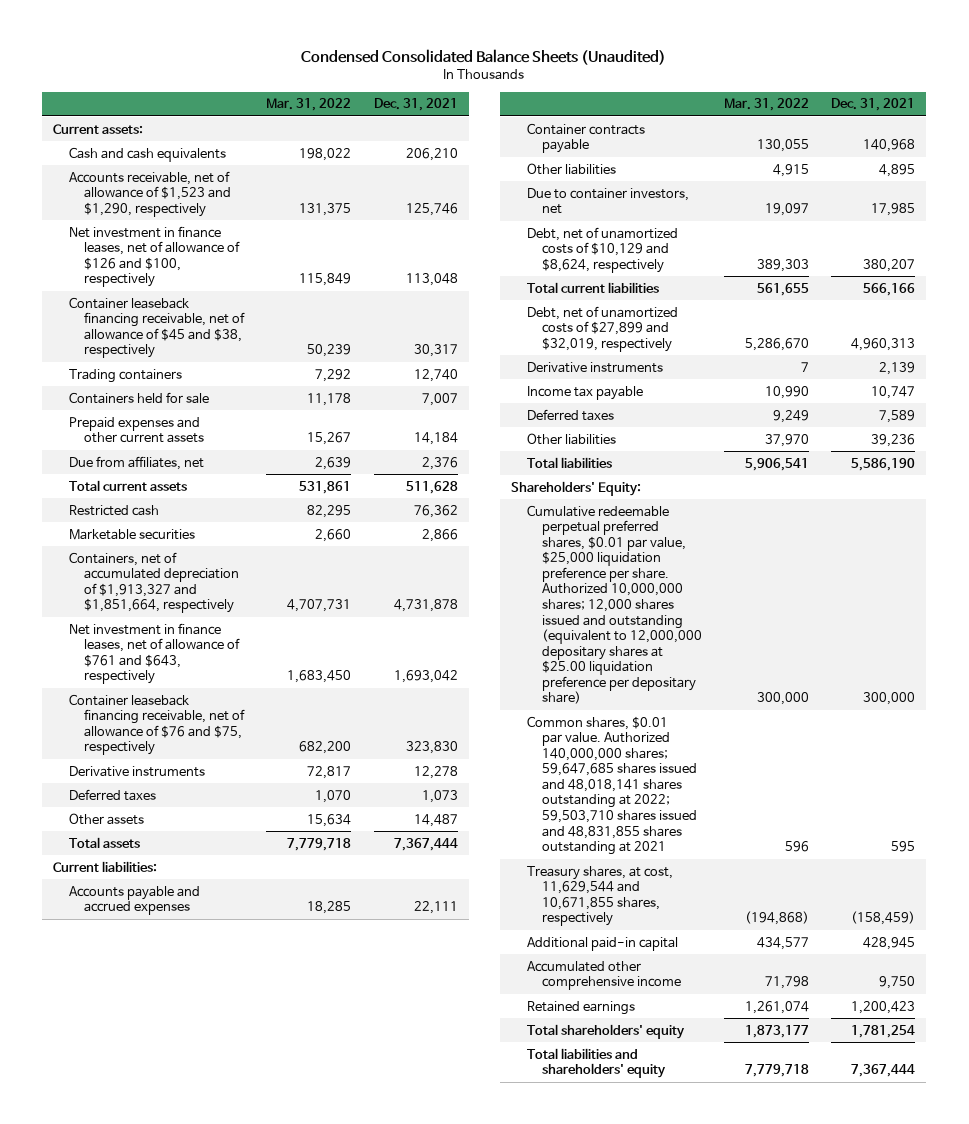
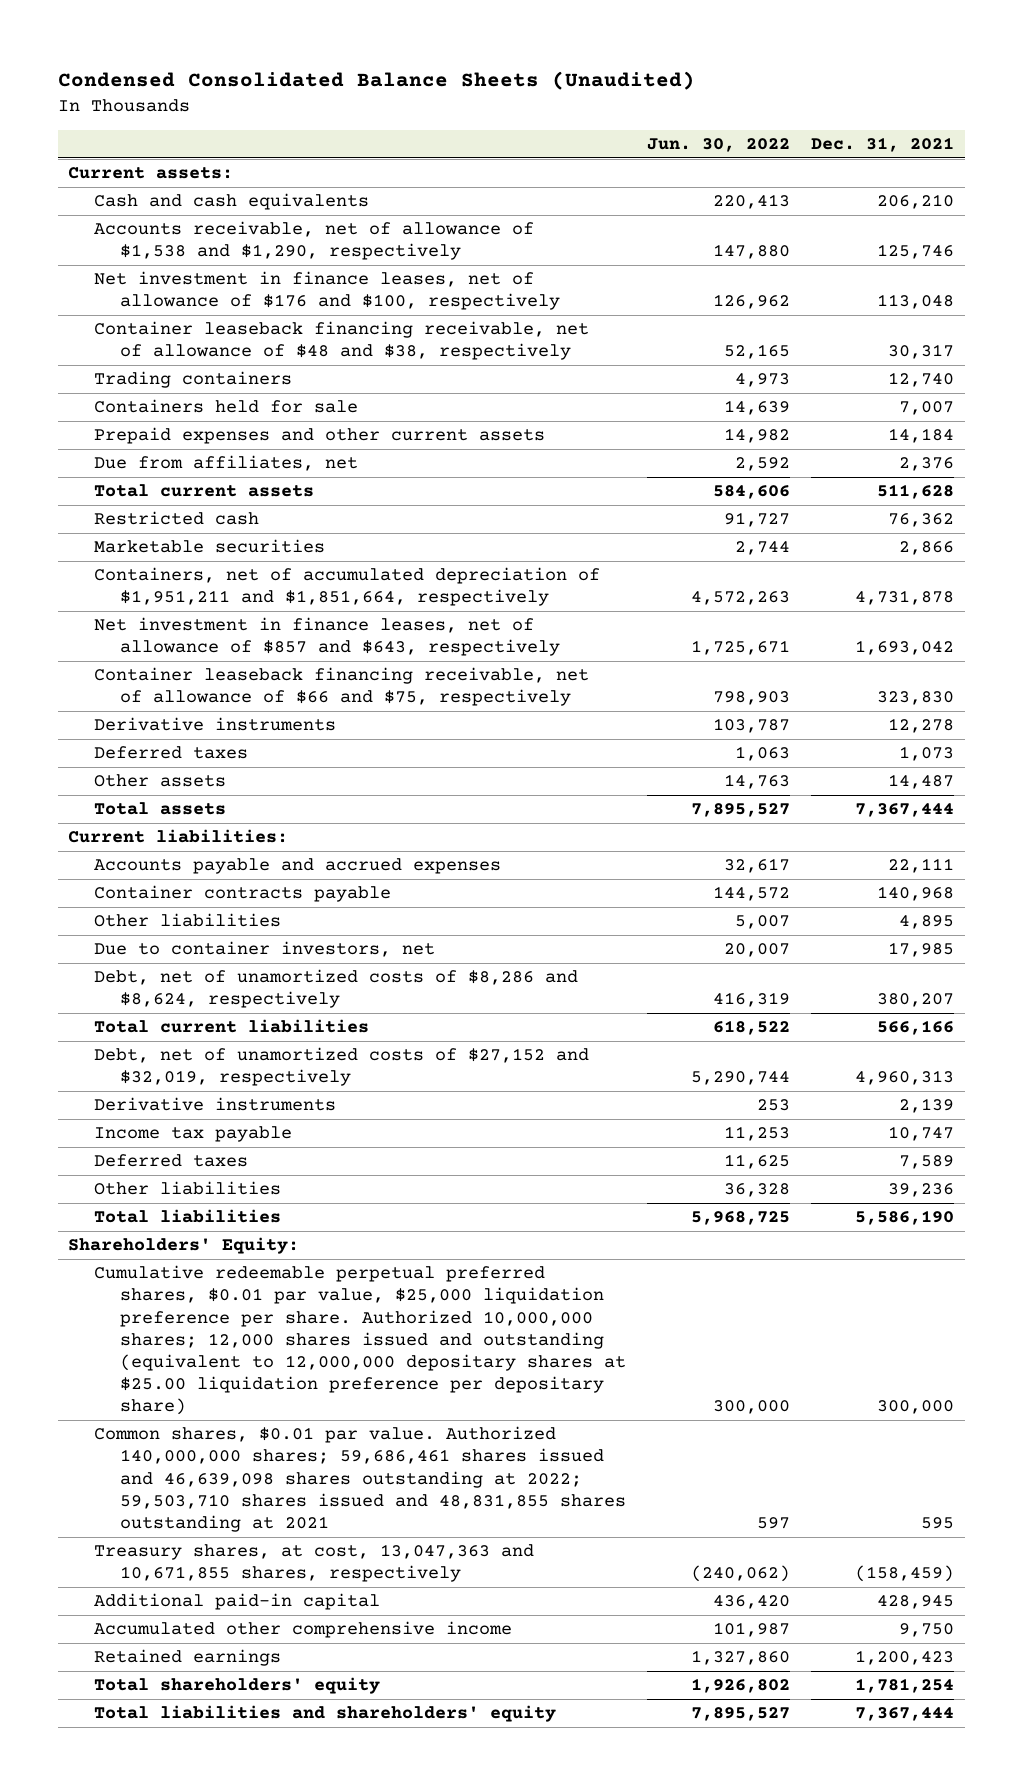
[266,98,352,112] Mar. 31, 2022 -> none
none -> [647,137,791,152] Jun. 30, 2022
[68,170,232,217] Accounts receivable, net of allowance of $1,523 and $1,290, respectively -> [94,221,535,261] Accounts receivable, net of allowance of $1,538 and $1,290, respectively
[68,225,241,288] Net investment in finance leases, net of allowance of $126 and $100, respectively -> [94,271,561,311] Net investment in finance leases, net of allowance of $176 and $100, respectively
[68,296,246,359] Container leaseback financing receivable, net of allowance of $45 and $38, respectively -> [94,321,590,361] Container leaseback financing receivable, net of allowance of $48 and $38, respectively
[68,551,240,614] Containers, net of accumulated depreciation of $1,913,327 and $1,851,664, respectively -> [94,567,601,607] Containers, net of accumulated depreciation of $1,951,211 and $1,851,664, respectively
[68,622,241,685] Net investment in finance leases, net of allowance of $761 and $643, respectively -> [94,617,561,657] Net investment in finance leases, net of allowance of $857 and $643, respectively
[68,693,246,756] Container leaseback financing receivable, net of allowance of $76 and $75, respectively -> [94,667,590,707] Container leaseback financing receivable, net of allowance of $66 and $75, respectively
[526,226,678,273] Debt, net of unamortized costs of $10,129 and $8,624, respectively -> [94,969,579,1009] Debt, net of unamortized costs of $8,286 and $8,624, respectively
[526,305,678,352] Debt, net of unamortized costs of $27,899 and $32,019, respectively -> [94,1047,590,1087] Debt, net of unamortized costs of $27,152 and $32,019, respectively
[526,715,697,856] Common shares, $0.01 par value. Authorized 140,000,000 shares; 59,647,685 shares issued and 48,018,141 shares outstanding at 2022; 59,503,710 shares issued and 48,831,855 shares outstanding at 2021 -> [94,1426,627,1532] Common shares, $0.01 par value. Authorized 140,000,000 shares; 59,686,461 shares issued and 46,639,098 shares outstanding at 2022; 59,503,710 shares issued and 48,831,855 shares outstanding at 2021
[526,865,673,927] Treasury shares, at cost, 11,629,544 and 10,671,855 shares, respectively -> [94,1544,535,1583] Treasury shares, at cost, 13,047,363 and 10,671,855 shares, respectively

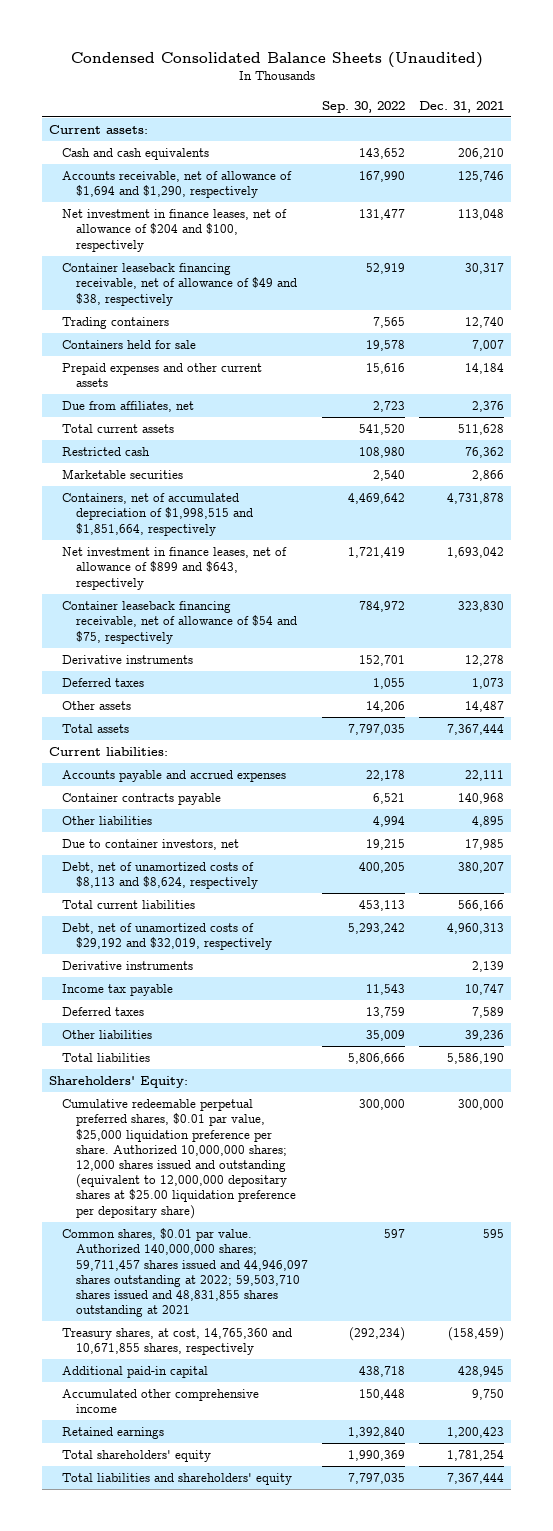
[647,137,791,152] Jun. 30, 2022 -> none
none -> [321,100,405,113] Sep. 30, 2022
[94,221,535,261] Accounts receivable, net of allowance of $1,538 and $1,290, respectively -> [62,171,293,199] Accounts receivable, net of allowance of $1,694 and $1,290, respectively
[94,271,561,311] Net investment in finance leases, net of allowance of $176 and $100, respectively -> [62,209,288,252] Net investment in finance leases, net of allowance of $204 and $100, respectively
[94,321,590,361] Container leaseback financing receivable, net of allowance of $48 and $38, respectively -> [62,263,297,306] Container leaseback financing receivable, net of allowance of $49 and $38, respectively
[94,567,601,607] Containers, net of accumulated depreciation of $1,951,211 and $1,851,664, respectively -> [62,493,253,536] Containers, net of accumulated depreciation of $1,998,515 and $1,851,664, respectively
[94,617,561,657] Net investment in finance leases, net of allowance of $857 and $643, respectively -> [62,547,288,590] Net investment in finance leases, net of allowance of $899 and $643, respectively
[94,667,590,707] Container leaseback financing receivable, net of allowance of $66 and $75, respectively -> [62,601,297,644] Container leaseback financing receivable, net of allowance of $54 and $75, respectively
[94,969,579,1009] Debt, net of unamortized costs of $8,286 and $8,624, respectively -> [62,862,258,890] Debt, net of unamortized costs of $8,113 and $8,624, respectively
[94,1047,590,1087] Debt, net of unamortized costs of $27,152 and $32,019, respectively -> [62,923,272,951] Debt, net of unamortized costs of $29,192 and $32,019, respectively
[94,1426,627,1532] Common shares, $0.01 par value. Authorized 140,000,000 shares; 59,686,461 shares issued and 46,639,098 shares outstanding at 2022; 59,503,710 shares issued and 48,831,855 shares outstanding at 2021 -> [62,1228,308,1318] Common shares, $0.01 par value. Authorized 140,000,000 shares; 59,711,457 shares issued and 44,946,097 shares outstanding at 2022; 59,503,710 shares issued and 48,831,855 shares outstanding at 2021
[94,1544,535,1583] Treasury shares, at cost, 13,047,363 and 10,671,855 shares, respectively -> [62,1328,293,1356] Treasury shares, at cost, 14,765,360 and 10,671,855 shares, respectively

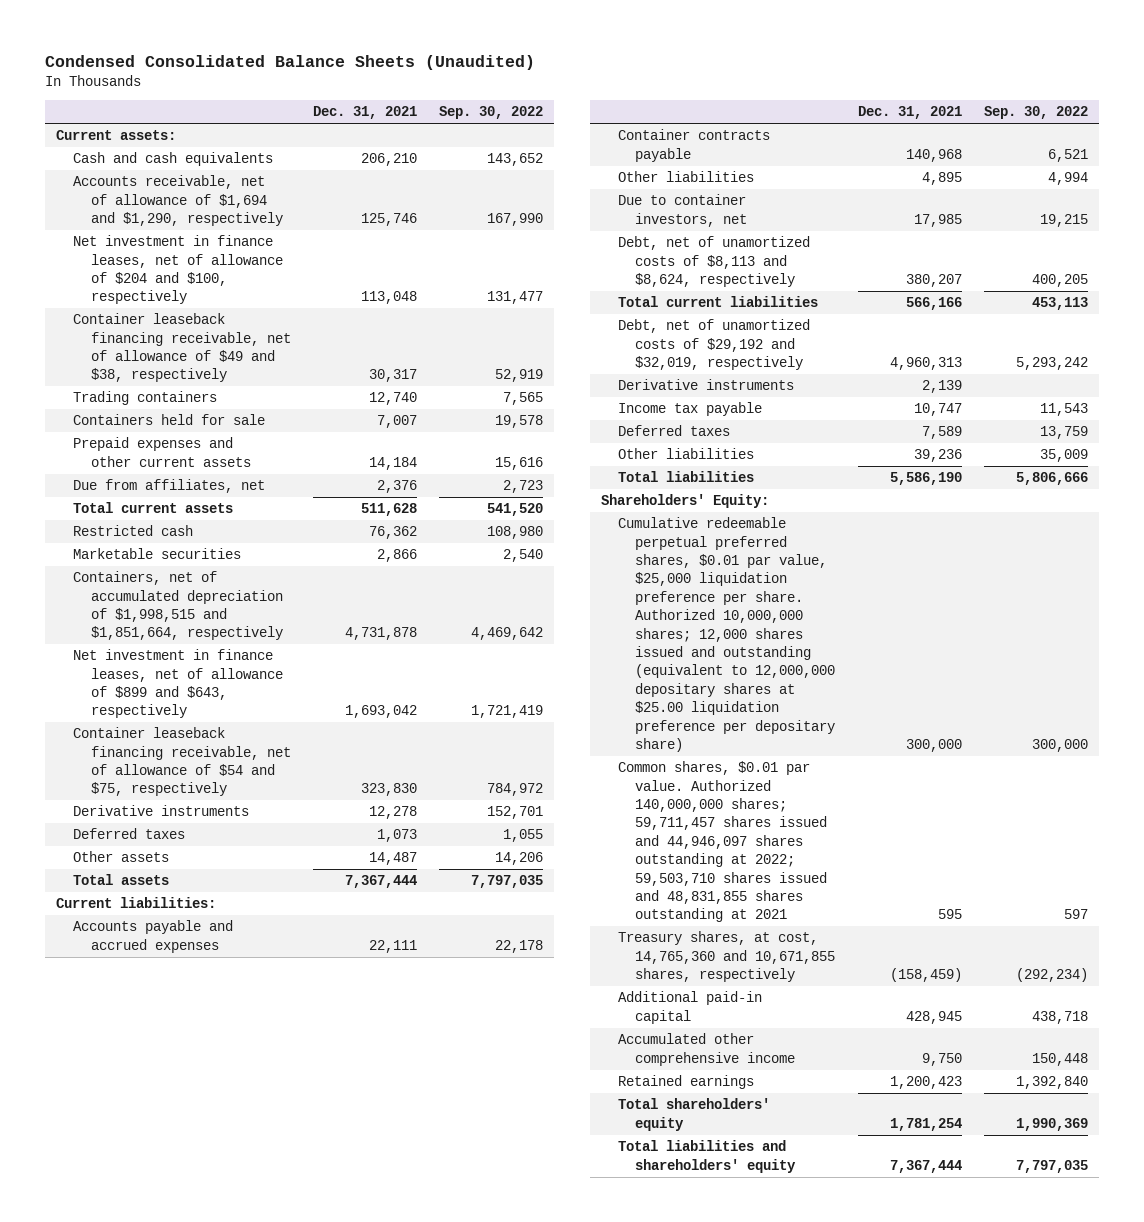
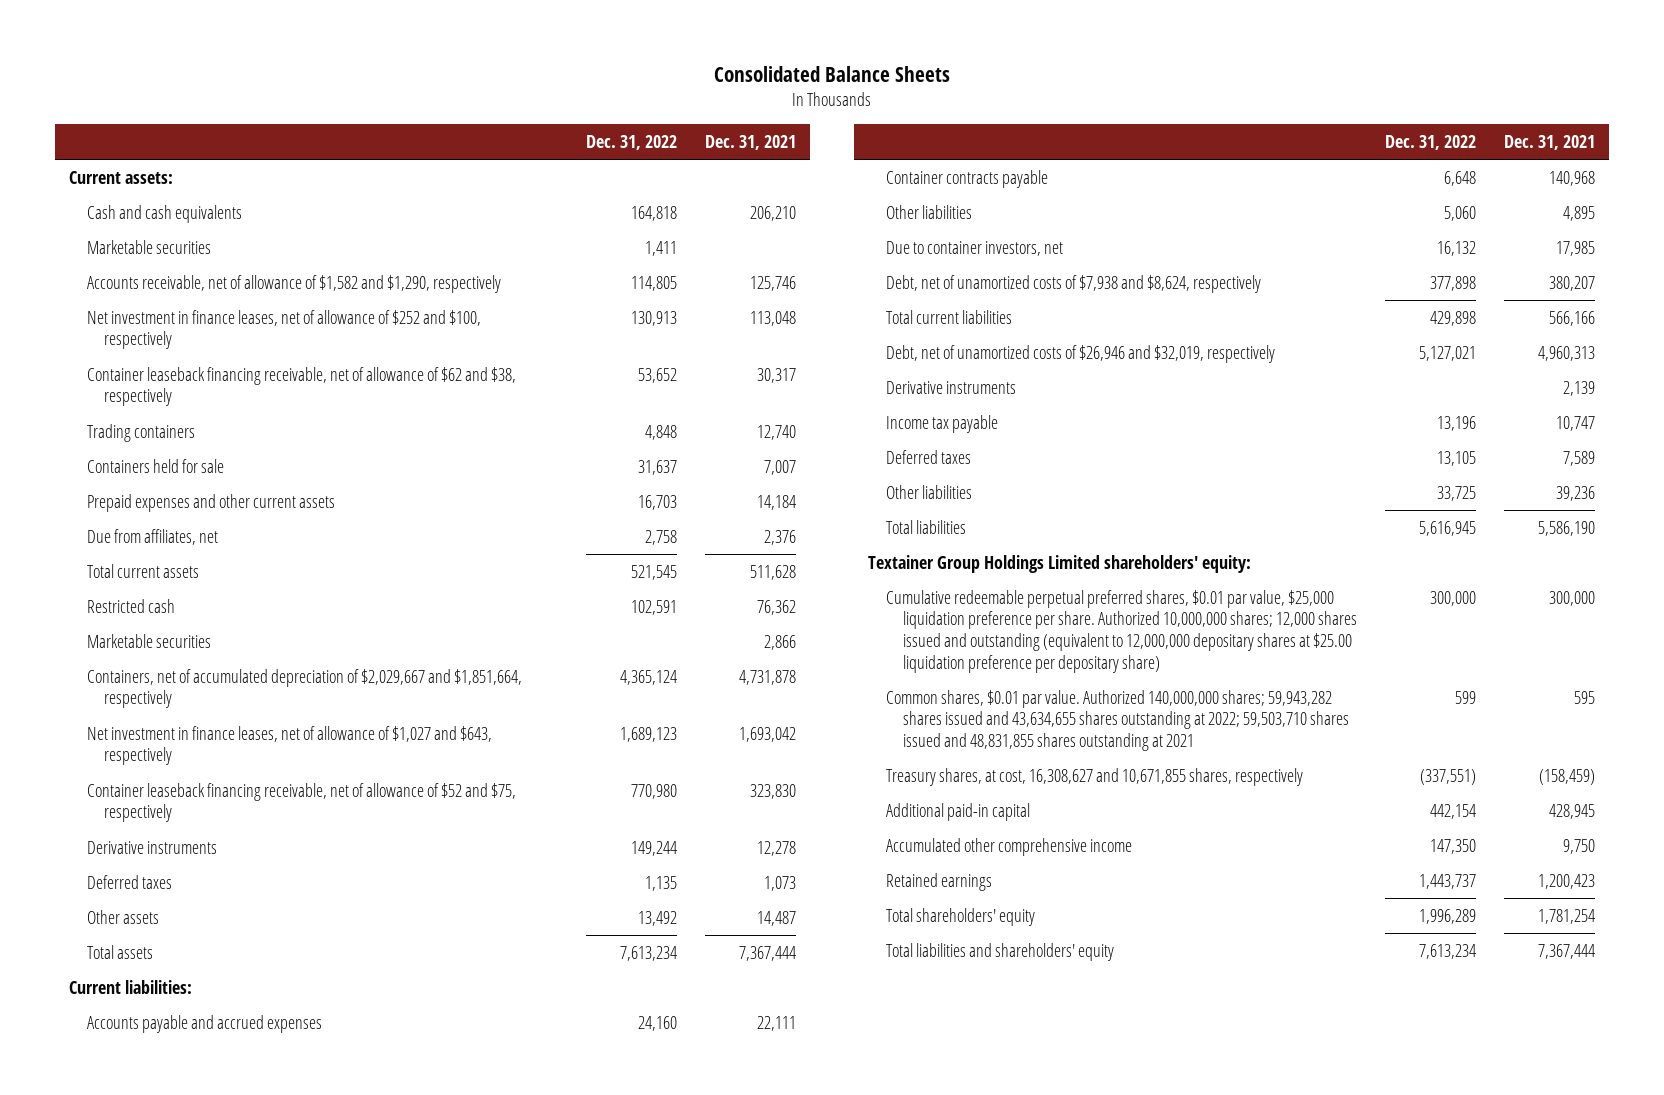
[44,54,535,70] Condensed Consolidated Balance Sheets (Unaudited) -> [714,66,951,83] Consolidated Balance Sheets
[439,106,544,120] Sep. 30, 2022 -> none
none -> [586,134,678,150] Dec. 31, 2022
none -> [86,239,211,254] Marketable securities
[73,175,283,227] Accounts receivable, net of allowance of $1,694 and $1,290, respectively -> [86,274,501,293] Accounts receivable, net of allowance of $1,582 and $1,290, respectively
[73,235,283,305] Net investment in finance leases, net of allowance of $204 and $100, respectively -> [86,309,481,350] Net investment in finance leases, net of allowance of $252 and $100, respectively
[73,313,291,383] Container leaseback financing receivable, net of allowance of $49 and $38, respectively -> [86,366,516,407] Container leaseback financing receivable, net of allowance of $62 and $38, respectively
[73,571,283,641] Containers, net of accumulated depreciation of $1,998,515 and $1,851,664, respectively -> [86,668,522,709] Containers, net of accumulated depreciation of $2,029,667 and $1,851,664, respectively
[73,649,283,719] Net investment in finance leases, net of allowance of $899 and $643, respectively -> [86,725,492,766] Net investment in finance leases, net of allowance of $1,027 and $643, respectively
[73,727,291,797] Container leaseback financing receivable, net of allowance of $54 and $75, respectively -> [86,782,516,823] Container leaseback financing receivable, net of allowance of $52 and $75, respectively
[618,236,811,288] Debt, net of unamortized costs of $8,113 and $8,624, respectively -> [885,274,1261,293] Debt, net of unamortized costs of $7,938 and $8,624, respectively
[618,319,811,371] Debt, net of unamortized costs of $29,192 and $32,019, respectively -> [885,344,1275,363] Debt, net of unamortized costs of $26,946 and $32,019, respectively
[600,494,769,509] Shareholders' Equity: -> [868,554,1252,573] Textainer Group Holdings Limited shareholders' equity:
[618,761,828,923] Common shares, $0.01 par value. Authorized 140,000,000 shares; 59,711,457 shares issued and 44,946,097 shares outstanding at 2022; 59,503,710 shares issued and 48,831,855 shares outstanding at 2021 -> [885,689,1350,751] Common shares, $0.01 par value. Authorized 140,000,000 shares; 59,943,282 shares issued and 43,634,655 shares outstanding at 2022; 59,503,710 shares issued and 48,831,855 shares outstanding at 2021
[618,931,836,983] Treasury shares, at cost, 14,765,360 and 10,671,855 shares, respectively -> [885,767,1303,786] Treasury shares, at cost, 16,308,627 and 10,671,855 shares, respectively

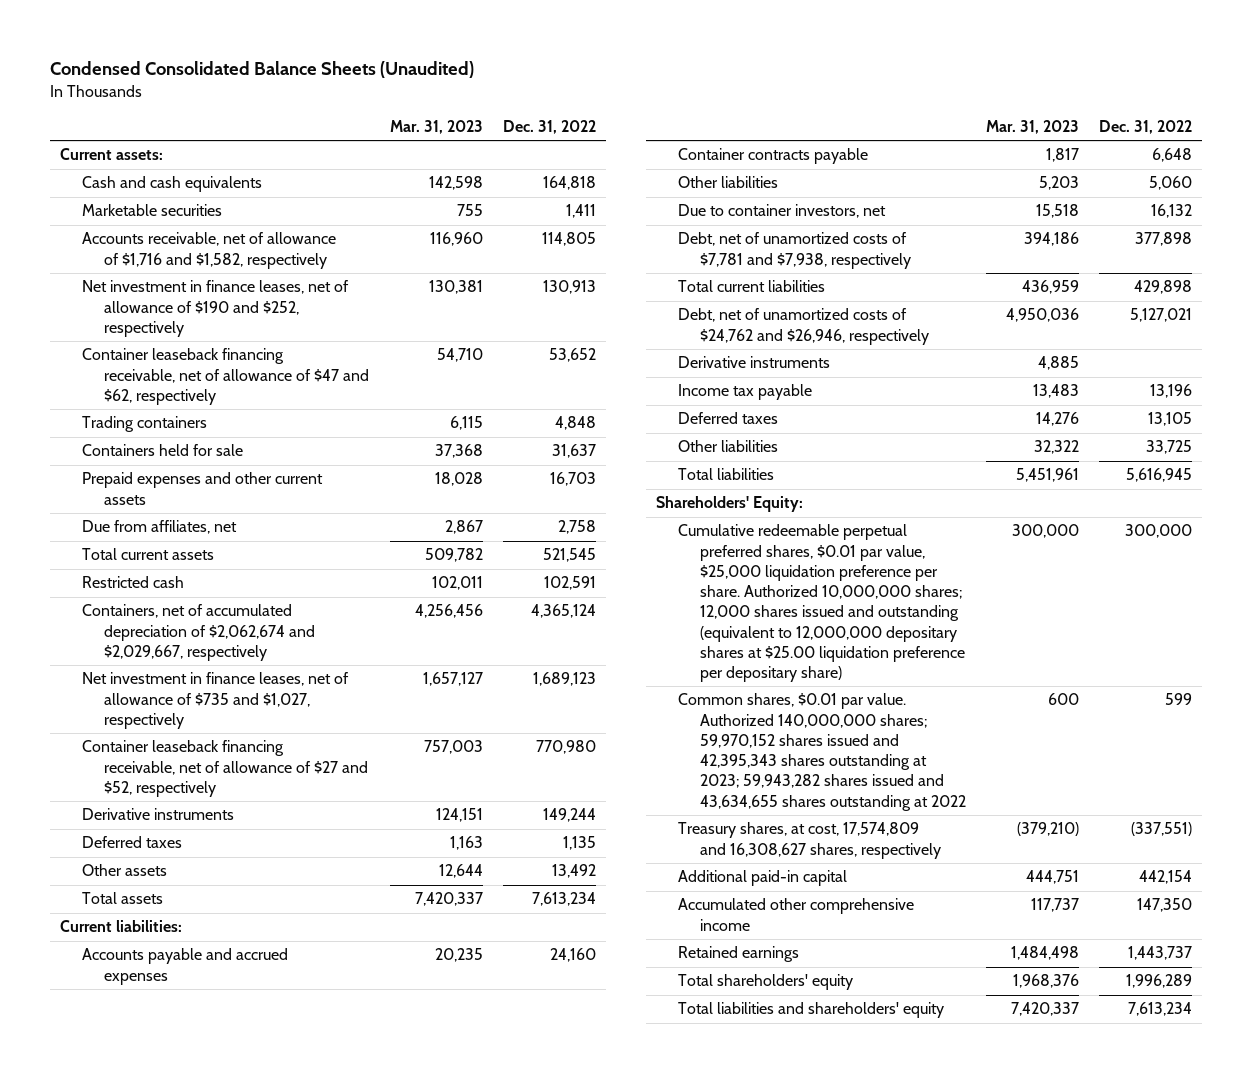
[714,66,951,83] Consolidated Balance Sheets -> [49,60,474,78] Condensed Consolidated Balance Sheets (Unaudited)
[705,134,797,150] Dec. 31, 2021 -> none
none -> [389,120,483,135] Mar. 31, 2023
[86,274,501,293] Accounts receivable, net of allowance of $1,582 and $1,290, respectively -> [81,232,336,269] Accounts receivable, net of allowance of $1,716 and $1,582, respectively
[86,309,481,350] Net investment in finance leases, net of allowance of $252 and $100, respectively -> [81,280,349,337] Net investment in finance leases, net of allowance of $190 and $252, respectively
[86,366,516,407] Container leaseback financing receivable, net of allowance of $62 and $38, respectively -> [81,348,369,405] Container leaseback financing receivable, net of allowance of $47 and $62, respectively
[86,633,211,648] Marketable securities -> none
[86,668,522,709] Containers, net of accumulated depreciation of $2,029,667 and $1,851,664, respectively -> [81,604,315,661] Containers, net of accumulated depreciation of $2,062,674 and $2,029,667, respectively
[86,725,492,766] Net investment in finance leases, net of allowance of $1,027 and $643, respectively -> [81,672,349,729] Net investment in finance leases, net of allowance of $735 and $1,027, respectively
[86,782,516,823] Container leaseback financing receivable, net of allowance of $52 and $75, respectively -> [81,740,368,797] Container leaseback financing receivable, net of allowance of $27 and $52, respectively
[885,274,1261,293] Debt, net of unamortized costs of $7,938 and $8,624, respectively -> [678,232,912,269] Debt, net of unamortized costs of $7,781 and $7,938, respectively
[885,344,1275,363] Debt, net of unamortized costs of $26,946 and $32,019, respectively -> [678,308,930,345] Debt, net of unamortized costs of $24,762 and $26,946, respectively
[868,554,1252,573] Textainer Group Holdings Limited shareholders' equity: -> [656,496,804,513] Shareholders' Equity:
[885,689,1350,751] Common shares, $0.01 par value. Authorized 140,000,000 shares; 59,943,282 shares issued and 43,634,655 shares outstanding at 2022; 59,503,710 shares issued and 48,831,855 shares outstanding at 2021 -> [678,693,967,811] Common shares, $0.01 par value. Authorized 140,000,000 shares; 59,970,152 shares issued and 42,395,343 shares outstanding at 2023; 59,943,282 shares issued and 43,634,655 shares outstanding at 2022
[885,767,1303,786] Treasury shares, at cost, 16,308,627 and 10,671,855 shares, respectively -> [678,822,942,859] Treasury shares, at cost, 17,574,809 and 16,308,627 shares, respectively

